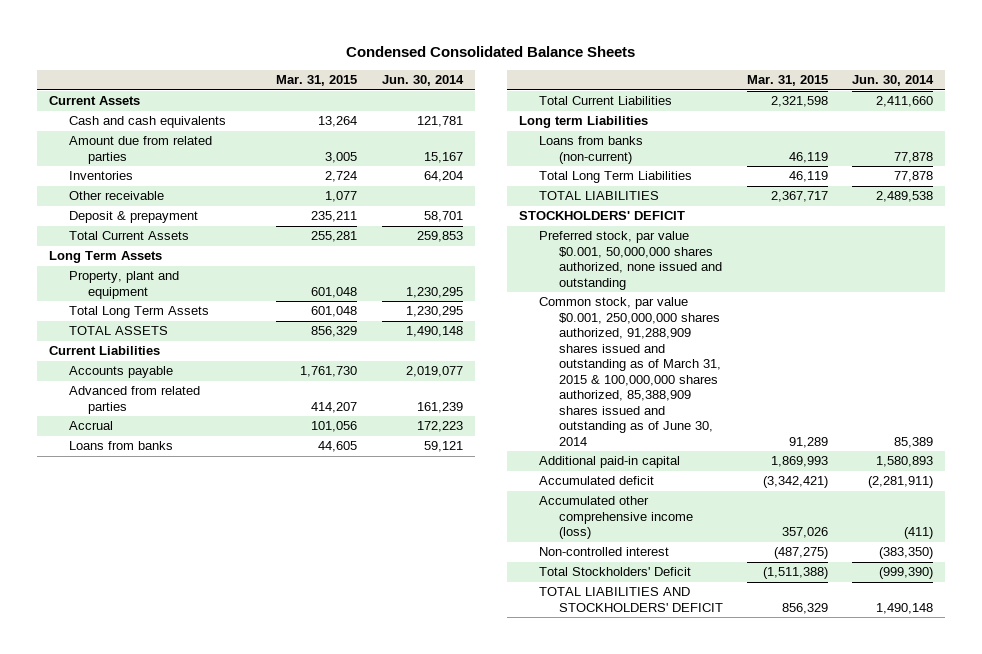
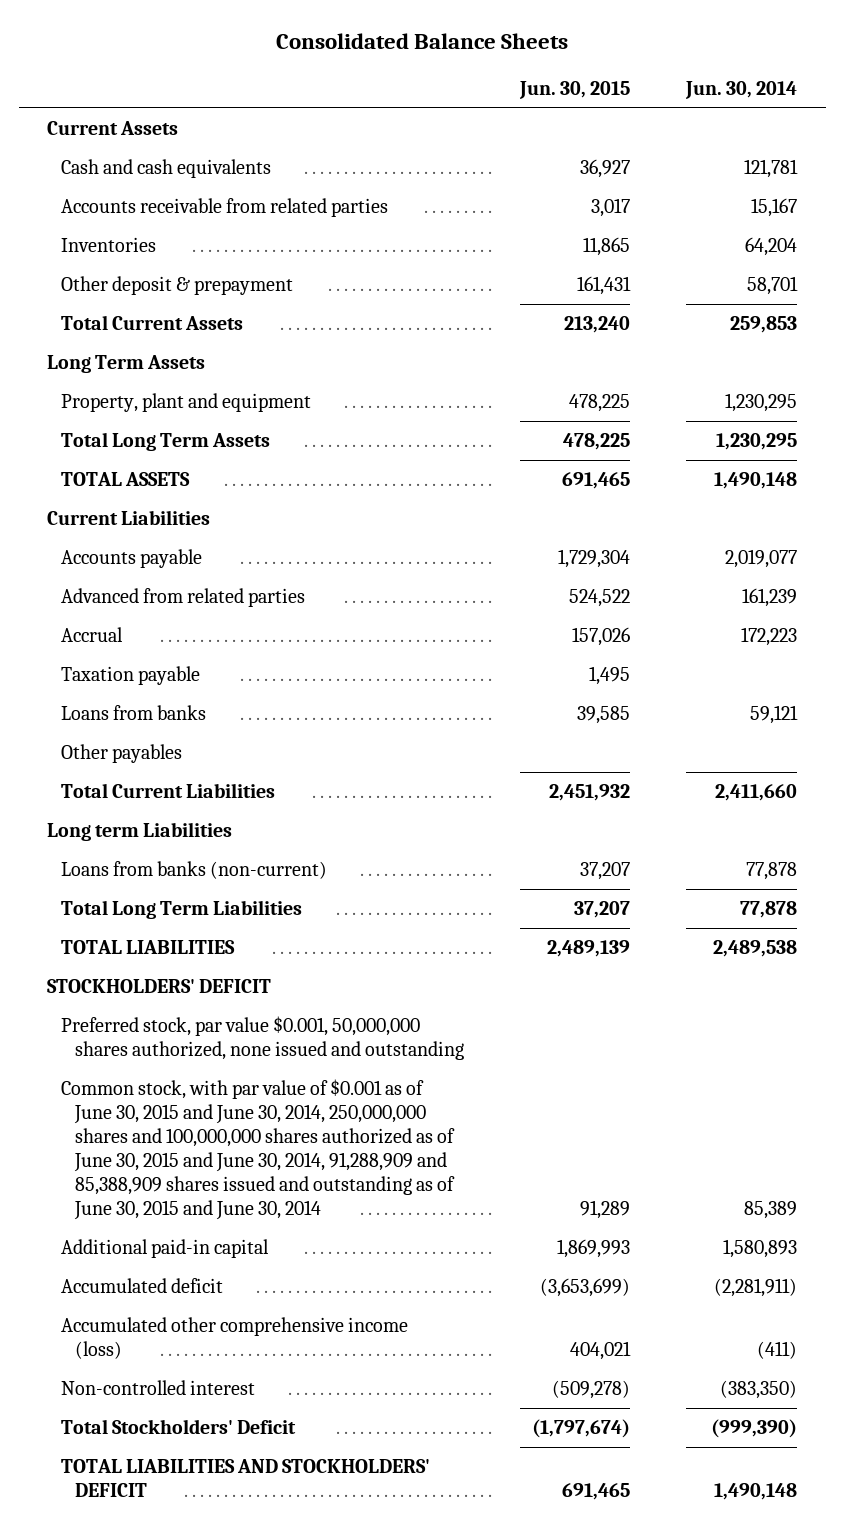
[346,45,636,57] Condensed Consolidated Balance Sheets -> [276,33,569,50] Consolidated Balance Sheets
[276,75,358,87] Mar. 31, 2015 -> none
none -> [518,80,630,99] Jun. 30, 2015
[68,136,212,164] Amount due from related parties -> [60,198,388,218] Accounts receivable from related parties
[68,191,164,201] Other receivable -> none
[68,211,198,224] Deposit & prepayment -> [60,276,293,296] Other deposit & prepayment
none -> [60,666,200,686] Taxation payable
none -> [60,744,182,764] Other payables
[539,297,721,446] Common stock, par value $0.001, 250,000,000 shares authorized, 91,288,909 shares issued and outstanding as of March 31, 2015 & 100,000,000 shares authorized, 85,388,909 shares issued and outstanding as of June 30, 2014 -> [60,1079,455,1221] Common stock, with par value of $0.001 as of June 30, 2015 and June 30, 2014, 250,000,000 shares and 100,000,000 shares authorized as of June 30, 2015 and June 30, 2014, 91,288,909 and 85,388,909 shares issued and outstanding as of June 30, 2015 and June 30, 2014

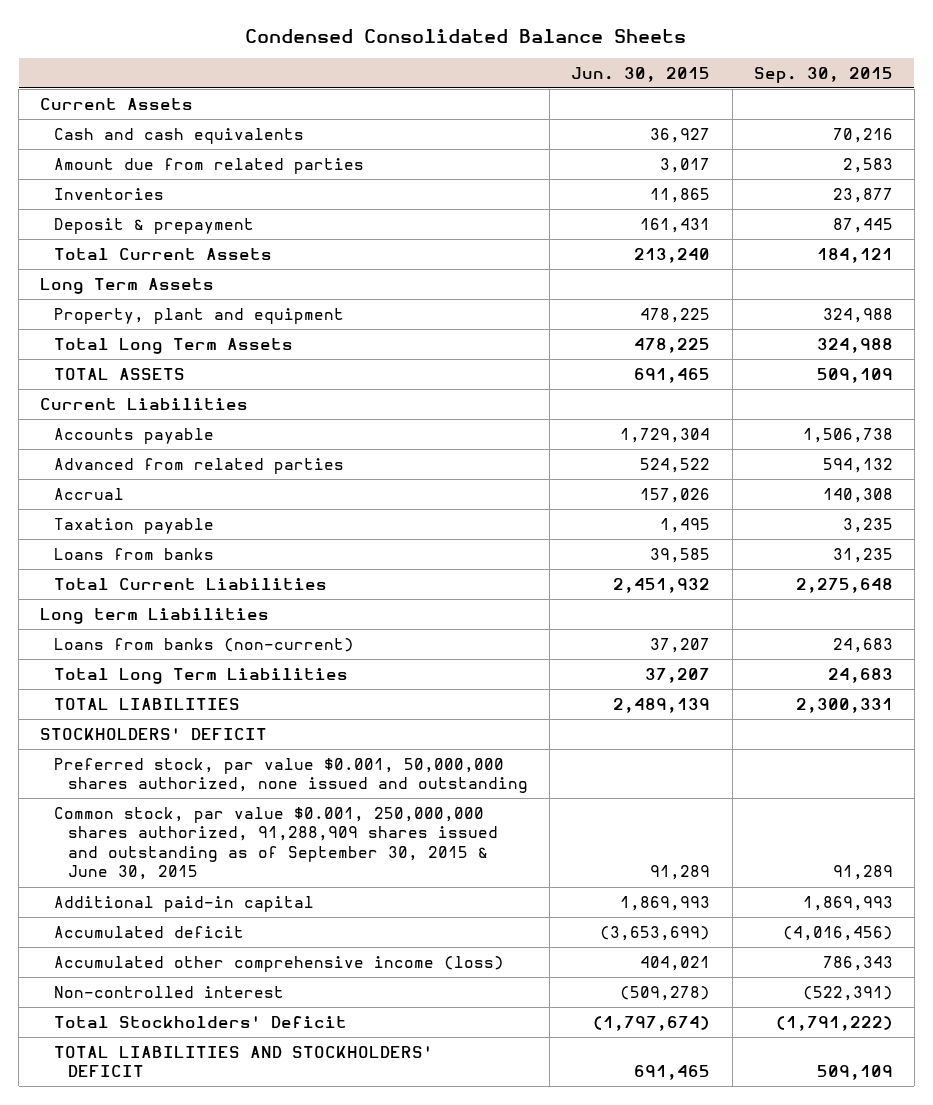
[276,33,569,50] Consolidated Balance Sheets -> [245,28,687,43] Condensed Consolidated Balance Sheets
[685,80,798,99] Jun. 30, 2014 -> none
none -> [753,66,893,83] Sep. 30, 2015
[60,198,388,218] Accounts receivable from related parties -> [54,157,365,174] Amount due from related parties
[60,276,293,296] Other deposit & prepayment -> [54,217,255,234] Deposit & prepayment
[60,744,182,764] Other payables -> none
[60,1079,455,1221] Common stock, with par value of $0.001 as of June 30, 2015 and June 30, 2014, 250,000,000 shares and 100,000,000 shares authorized as of June 30, 2015 and June 30, 2014, 91,288,909 and 85,388,909 shares issued and outstanding as of June 30, 2015 and June 30, 2014 -> [54,806,499,881] Common stock, par value $0.001, 250,000,000 shares authorized, 91,288,909 shares issued and outstanding as of September 30, 2015 & June 30, 2015

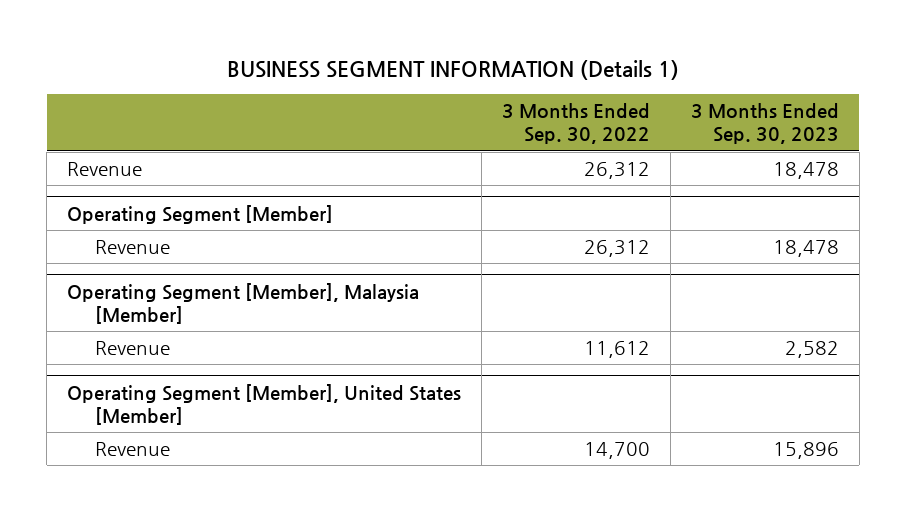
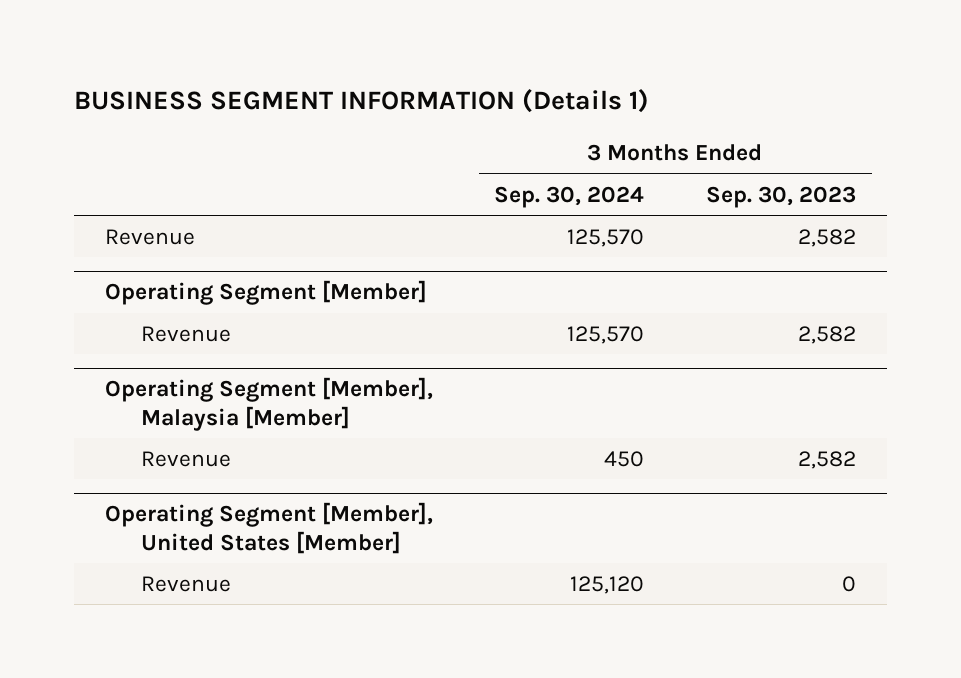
[502,103,651,145] 3 Months Ended Sep. 30, 2022 -> none
none -> [494,185,645,208] Sep. 30, 2024
[772,162,839,180] 18,478 -> [798,228,857,247] 2,582
[772,240,839,258] 18,478 -> [798,325,857,344] 2,582
[772,442,839,460] 15,896 -> [842,575,857,592] 0

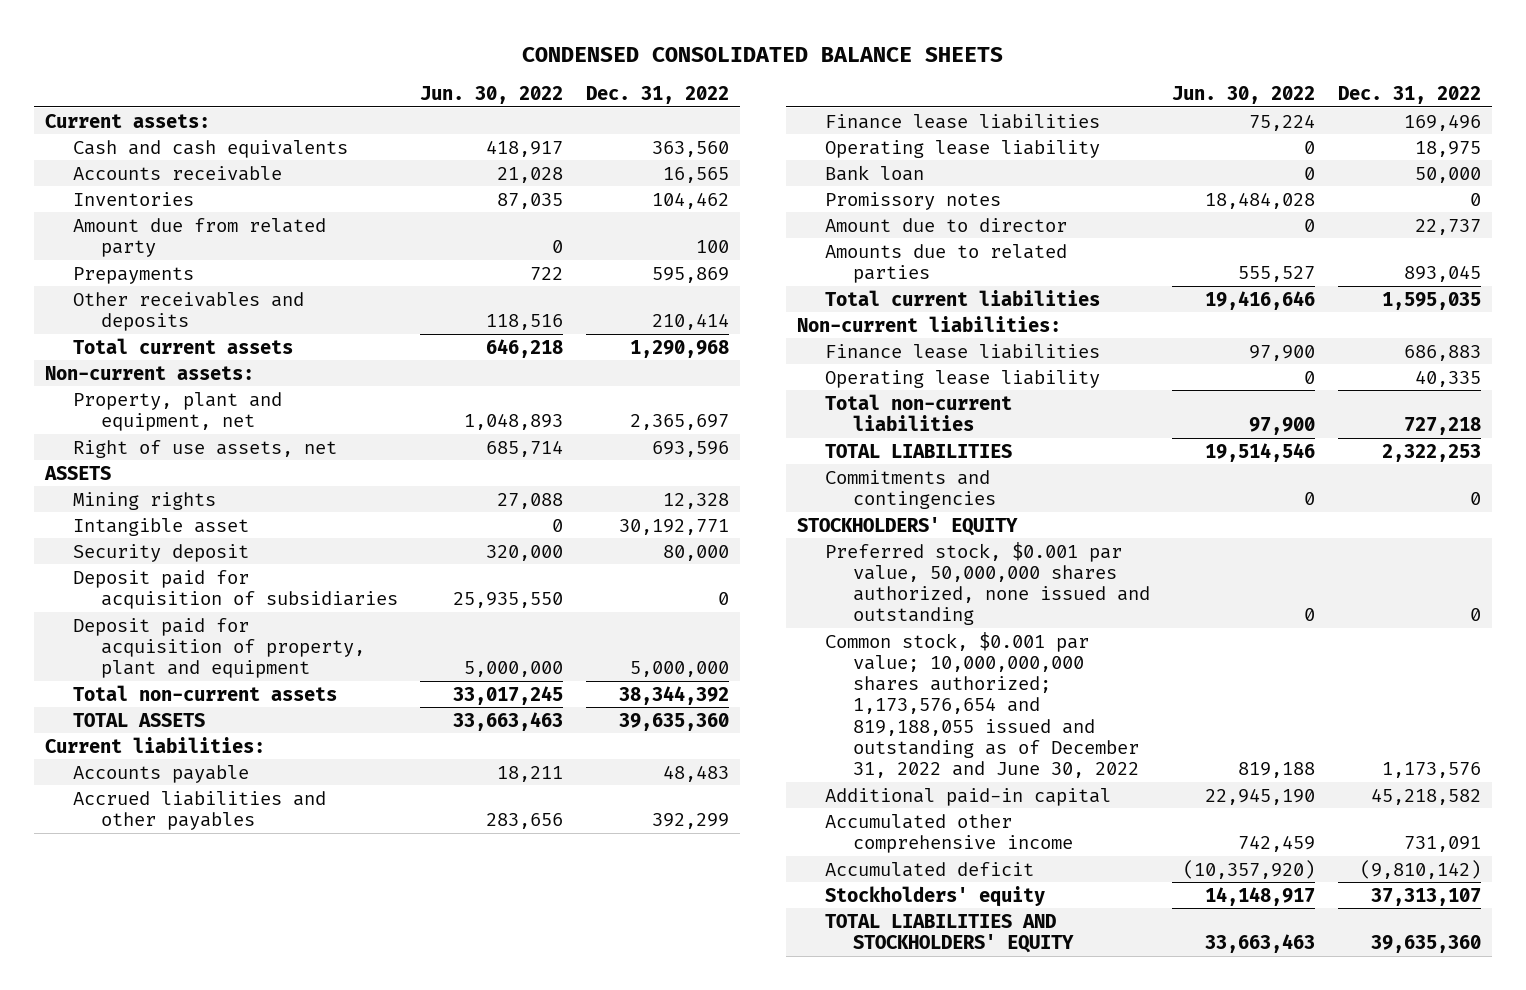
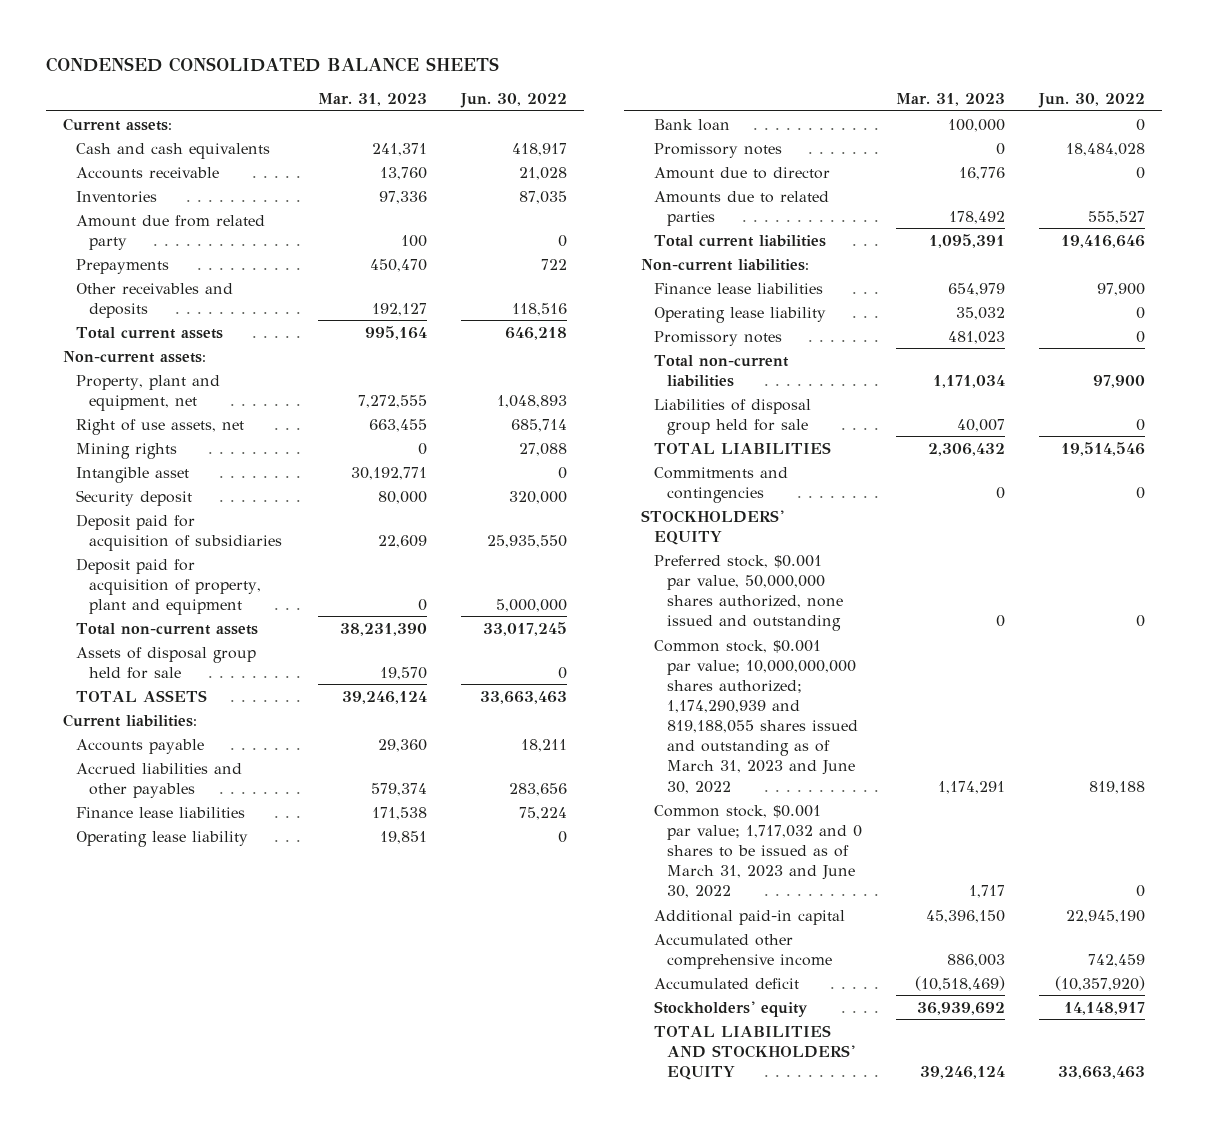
[585,85,729,104] Dec. 31, 2022 -> none
none -> [318,93,428,107] Mar. 31, 2023
[43,465,111,480] ASSETS -> none
none -> [76,646,257,679] Assets of disposal group held for sale
none -> [653,330,782,346] Promissory notes
none -> [653,398,811,435] Liabilities of disposal group held for sale
[825,631,1139,779] Common stock, $0.001 par value; 10,000,000,000 shares authorized; 1,173,576,654 and 819,188,055 issued and outstanding as of December 31, 2022 and June 30, 2022 -> [653,639,859,794] Common stock, $0.001 par value; 10,000,000,000 shares authorized; 1,174,290,939 and 819,188,055 shares issued and outstanding as of March 31, 2023 and June 30, 2022
none -> [653,804,863,899] Common stock, $0.001 par value; 1,717,032 and 0 shares to be issued as of March 31, 2023 and June 30, 2022

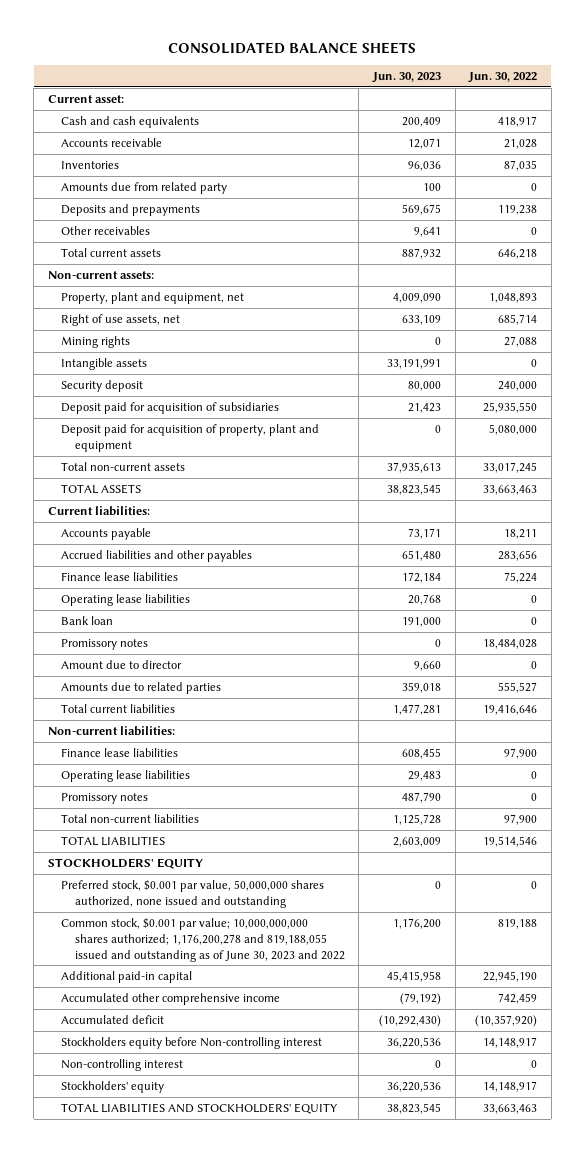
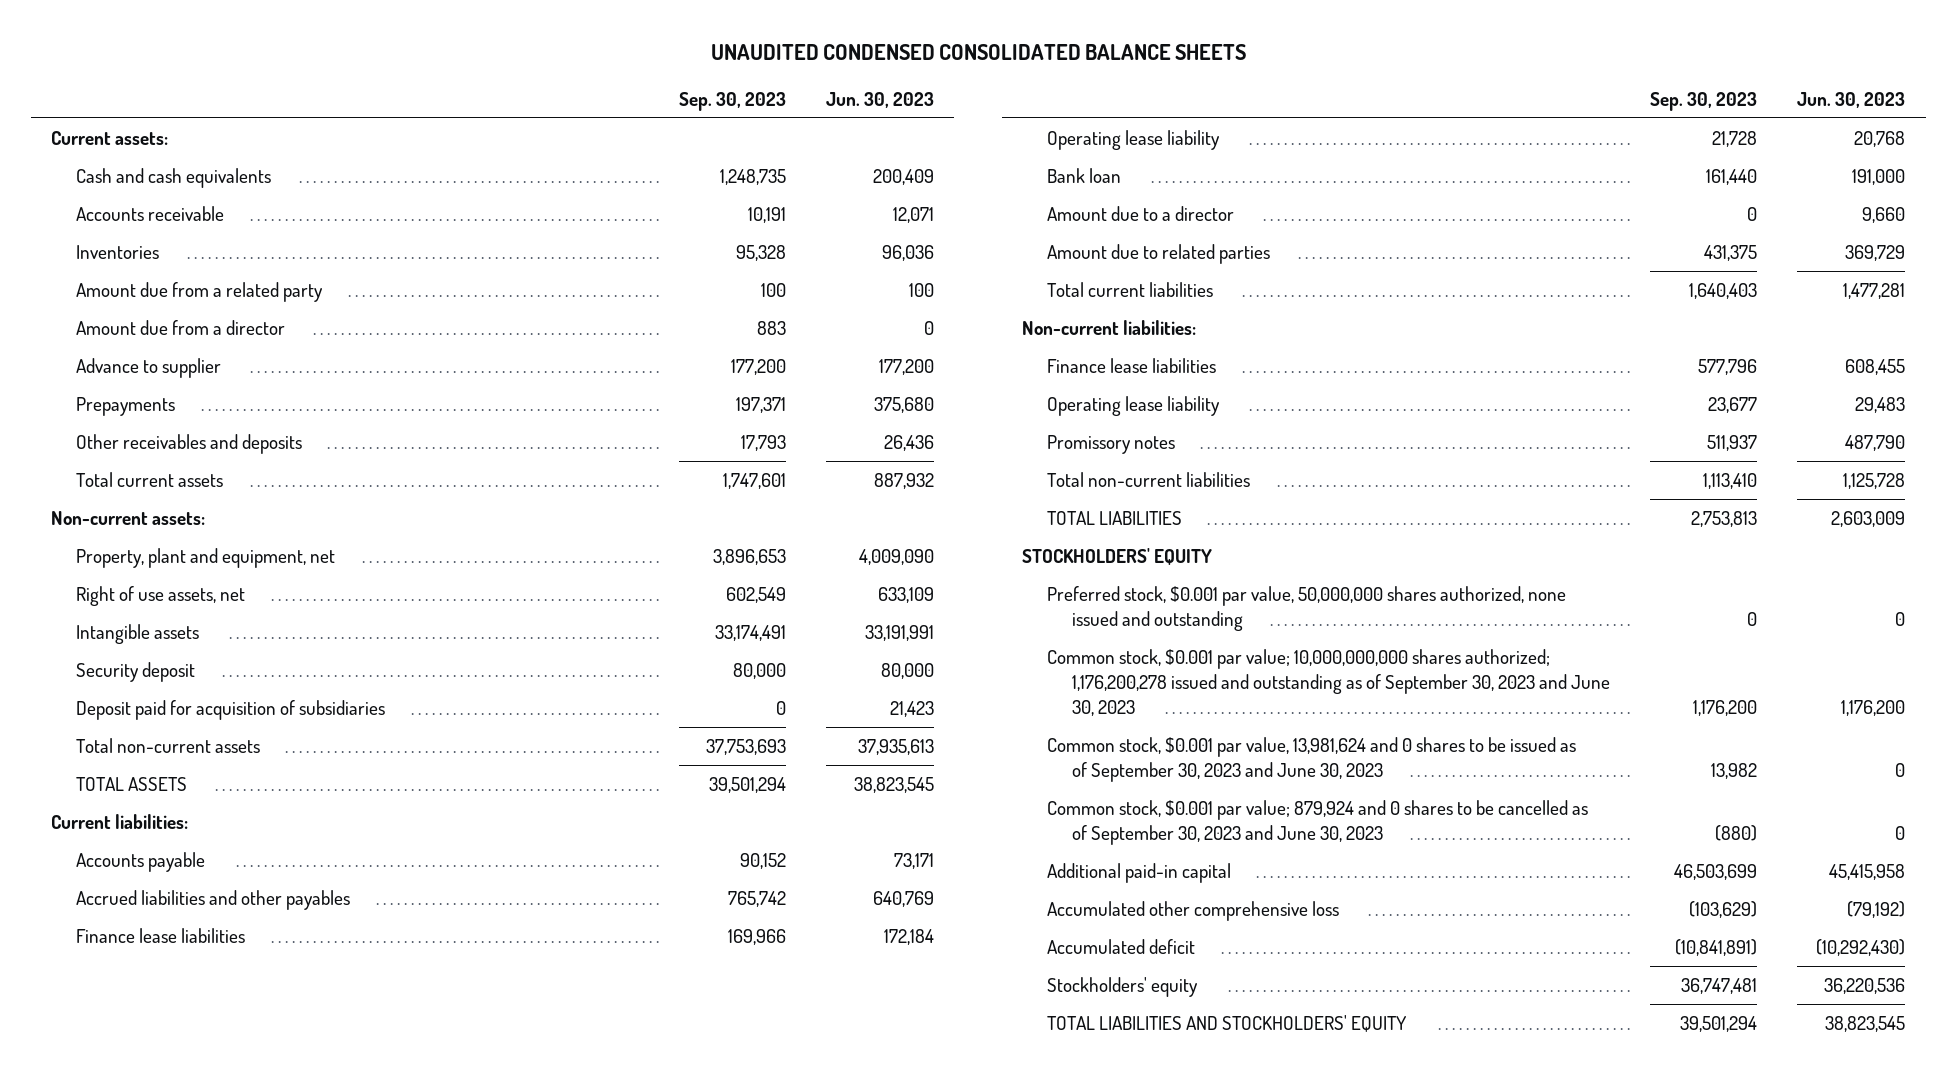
[168,41,417,54] CONSOLIDATED BALANCE SHEETS -> [711,44,1247,61] UNAUDITED CONDENSED CONSOLIDATED BALANCE SHEETS
[468,72,538,84] Jun. 30, 2022 -> none
none -> [678,91,786,111] Sep. 30, 2023
[47,94,124,103] Current asset: -> [50,131,168,146] Current assets:
[61,181,228,194] Amounts due from related party -> [75,282,323,303] Amount due from a related party
none -> [75,320,285,336] Amount due from a director
none -> [75,358,221,379] Advance to supplier
[61,203,201,216] Deposits and prepayments -> [75,397,175,417] Prepayments
[401,203,441,215] 569,675 -> [874,397,935,414] 375,680
[61,225,151,235] Other receivables -> [75,434,302,455] Other receivables and deposits
[413,226,441,237] 9,641 -> [884,435,935,452] 26,436
[61,335,131,348] Mining rights -> none
[61,423,320,452] Deposit paid for acquisition of property, plant and equipment -> none
[401,549,441,561] 651,480 -> [873,891,935,908] 640,769
[61,593,191,606] Operating lease liabilities -> [1047,130,1221,151] Operating lease liability
[61,638,149,650] Promissory notes -> none
[61,659,183,669] Amount due to director -> [1047,206,1235,222] Amount due to a director
[61,681,222,694] Amounts due to related parties -> [1047,244,1271,265] Amount due to related parties
[401,681,441,693] 359,018 -> [1845,245,1906,262] 369,729
[61,769,191,782] Operating lease liabilities -> [1047,396,1221,417] Operating lease liability
[61,917,345,962] Common stock, $0.001 par value; 10,000,000,000 shares authorized; 1,176,200,278 and 819,188,055 issued and outstanding as of June 30, 2023 and 2022 -> [1047,649,1610,716] Common stock, $0.001 par value; 10,000,000,000 shares authorized; 1,176,200,278 issued and outstanding as of September 30, 2023 and June 30, 2023
none -> [1047,737,1577,782] Common stock, $0.001 par value, 13,981,624 and 0 shares to be issued as of September 30, 2023 and June 30, 2023
none -> [1047,800,1589,845] Common stock, $0.001 par value; 879,924 and 0 shares to be cancelled as of September 30, 2023 and June 30, 2023
[61,992,281,1005] Accumulated other comprehensive income -> [1047,901,1340,922] Accumulated other comprehensive loss
[61,1036,323,1049] Stockholders equity before Non-controlling interest -> none
[61,1058,184,1071] Non-controlling interest -> none

